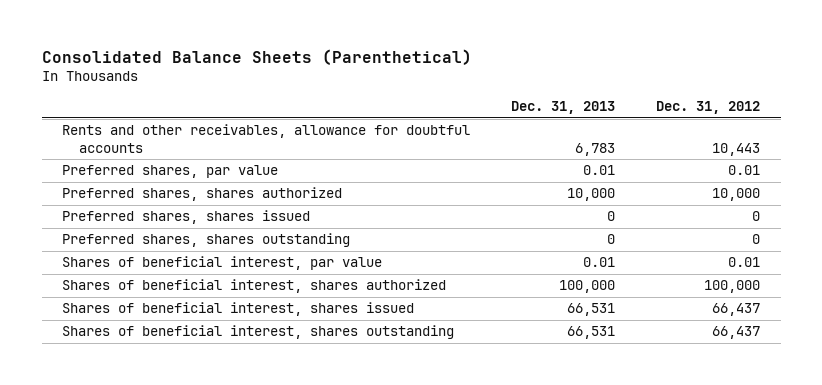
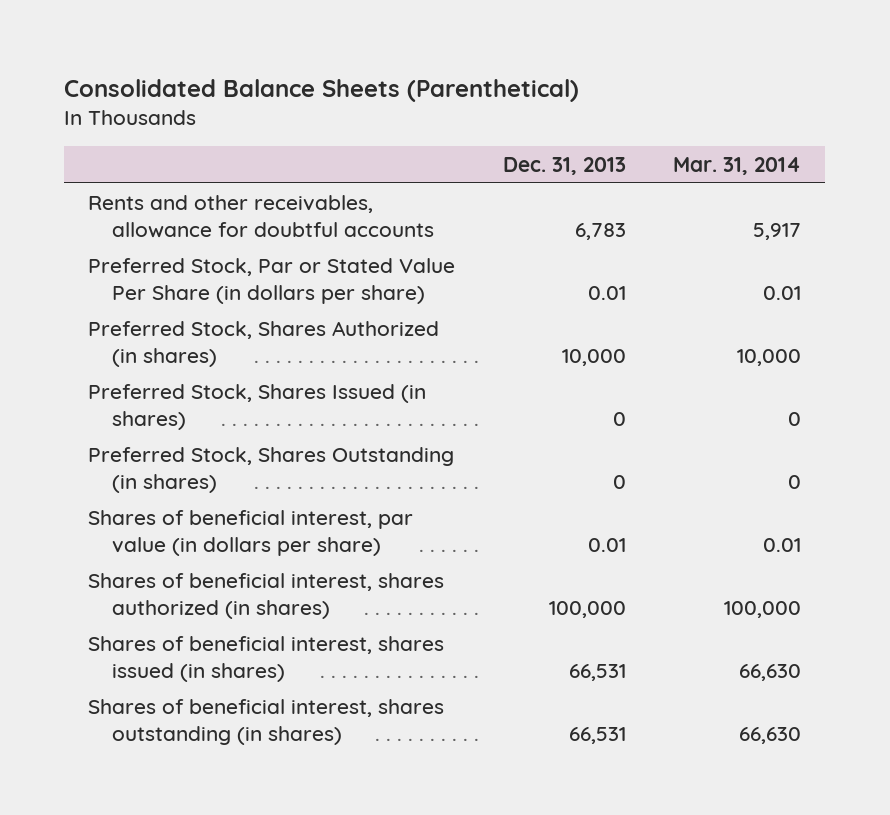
[656,101,761,115] Dec. 31, 2012 -> none
none -> [673,156,802,175] Mar. 31, 2014
[62,165,279,179] Preferred shares, par value -> [88,257,456,304] Preferred Stock, Par or Stated Value Per Share (in dollars per share)
[62,187,343,202] Preferred shares, shares authorized -> [88,320,440,367] Preferred Stock, Shares Authorized (in shares)
[62,210,311,225] Preferred shares, shares issued -> [88,383,427,430] Preferred Stock, Shares Issued (in shares)
[62,233,351,248] Preferred shares, shares outstanding -> [88,446,455,493] Preferred Stock, Shares Outstanding (in shares)
[62,256,383,271] Shares of beneficial interest, par value -> [88,509,414,556] Shares of beneficial interest, par value (in dollars per share)
[62,279,447,294] Shares of beneficial interest, shares authorized -> [88,572,445,619] Shares of beneficial interest, shares authorized (in shares)
[62,302,415,317] Shares of beneficial interest, shares issued -> [88,635,445,682] Shares of beneficial interest, shares issued (in shares)
[62,325,455,340] Shares of beneficial interest, shares outstanding -> [88,698,445,745] Shares of beneficial interest, shares outstanding (in shares)

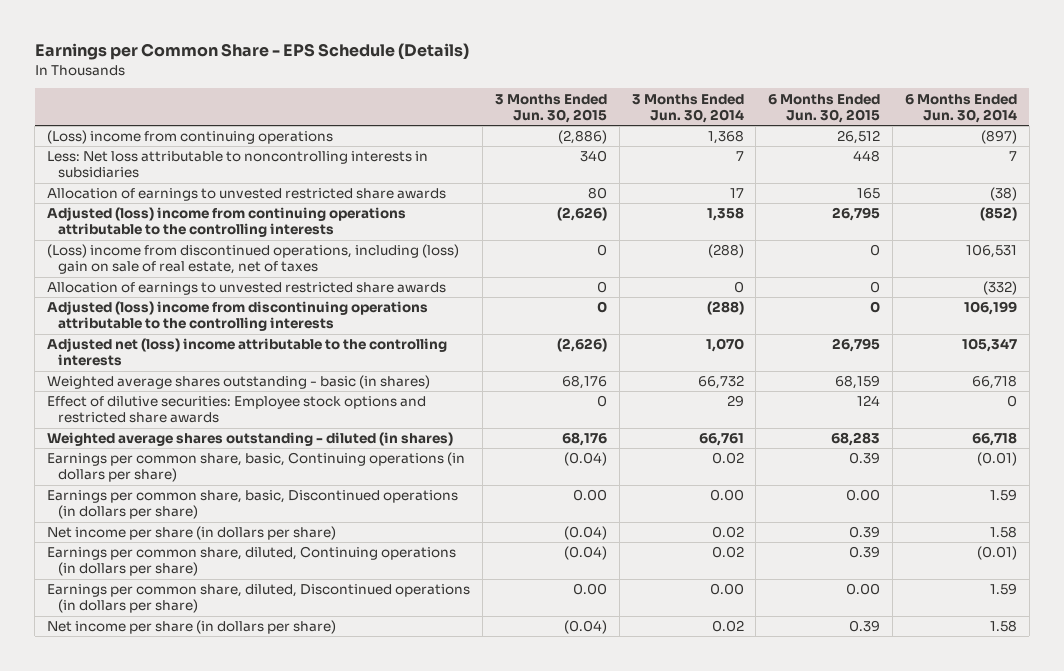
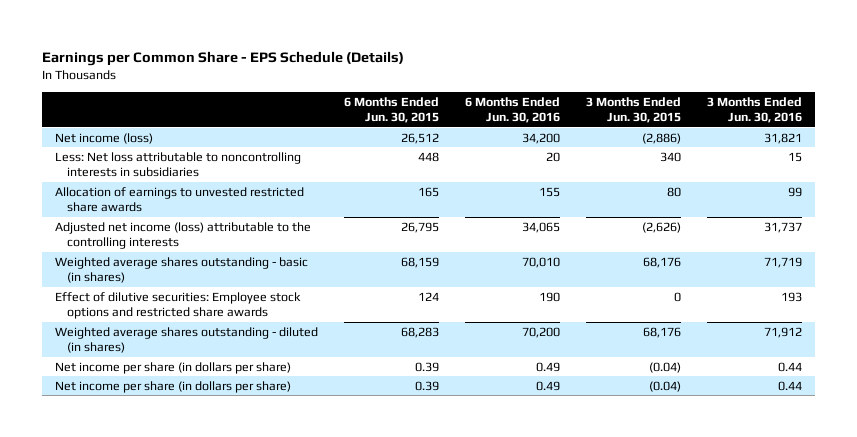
[631,93,744,123] 3 Months Ended Jun. 30, 2014 -> none
[904,93,1017,123] 6 Months Ended Jun. 30, 2014 -> none
none -> [465,96,561,124] 6 Months Ended Jun. 30, 2016
none -> [707,96,803,124] 3 Months Ended Jun. 30, 2016
[47,130,334,145] (Loss) income from continuing operations -> [55,132,154,144] Net income (loss)
[47,207,407,238] Adjusted (loss) income from continuing operations attributable to the controlling interests -> none
[47,244,460,275] (Loss) income from discontinued operations, including (loss) gain on sale of real estate, net of taxes -> none
[47,282,447,296] Allocation of earnings to unvested restricted share awards -> none
[47,301,429,332] Adjusted (loss) income from discontinuing operations attributable to the controlling interests -> none
[47,338,448,367] Adjusted net (loss) income attributable to the controlling interests -> [55,221,312,250] Adjusted net income (loss) attributable to the controlling interests
[47,452,466,483] Earnings per common share, basic, Continuing operations (in dollars per share) -> none
[47,490,459,520] Earnings per common share, basic, Discontinued operations (in dollars per share) -> none
[47,546,457,577] Earnings per common share, diluted, Continuing operations (in dollars per share) -> none
[47,584,471,614] Earnings per common share, diluted, Discontinued operations (in dollars per share) -> none

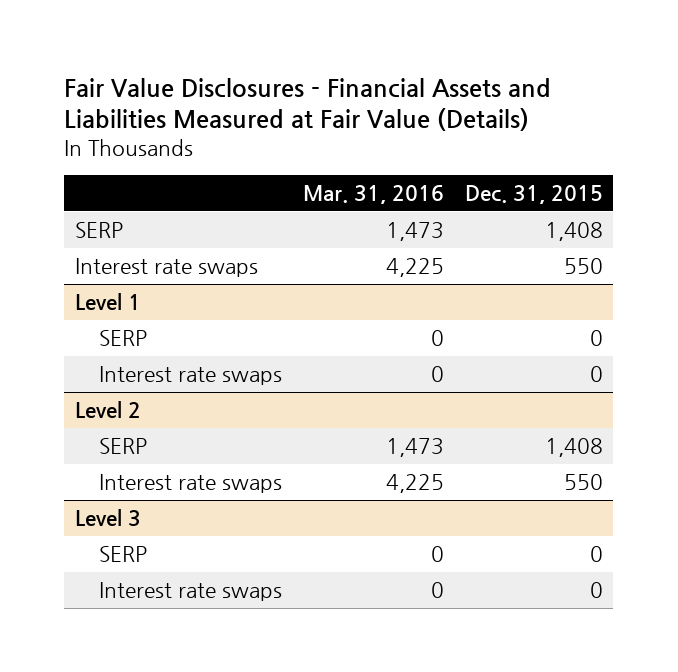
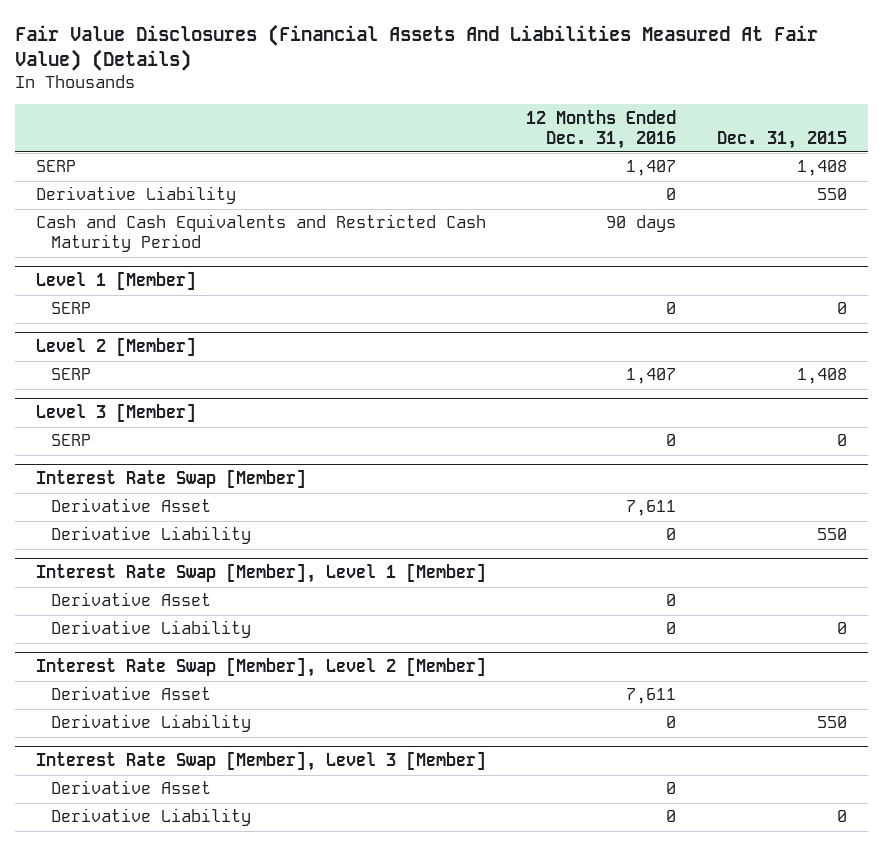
[64,77,552,132] Fair Value Disclosures - Financial Assets and Liabilities Measured at Fair Value (Details) -> [15,23,819,72] Fair Value Disclosures (Financial Assets And Liabilities Measured At Fair Value) (Details)
[303,185,445,205] Mar. 31, 2016 -> none
none -> [526,109,677,149] 12 Months Ended Dec. 31, 2016
[74,258,258,278] Interest rate swaps -> [35,186,236,205] Derivative Liability
none -> [35,214,486,253] Cash and Cash Equivalents and Restricted Cash Maturity Period
[74,293,141,311] Level 1 -> [35,271,196,291] Level 1 [Member]
[99,366,283,386] Interest rate swaps -> none
[74,401,141,419] Level 2 -> [35,337,196,357] Level 2 [Member]
[99,474,283,494] Interest rate swaps -> none
[74,509,141,527] Level 3 -> [35,403,196,423] Level 3 [Member]
[99,582,283,602] Interest rate swaps -> none
none -> [35,469,306,489] Interest Rate Swap [Member]
none -> [50,498,211,513] Derivative Asset
none -> [50,526,251,545] Derivative Liability
none -> [35,563,486,584] Interest Rate Swap [Member], Level 1 [Member]
none -> [50,592,211,607] Derivative Asset
none -> [50,620,251,639] Derivative Liability
none -> [35,657,486,678] Interest Rate Swap [Member], Level 2 [Member]
none -> [50,686,211,701] Derivative Asset
none -> [50,714,251,733] Derivative Liability
none -> [35,751,486,772] Interest Rate Swap [Member], Level 3 [Member]
none -> [50,780,211,795] Derivative Asset
none -> [50,808,251,827] Derivative Liability

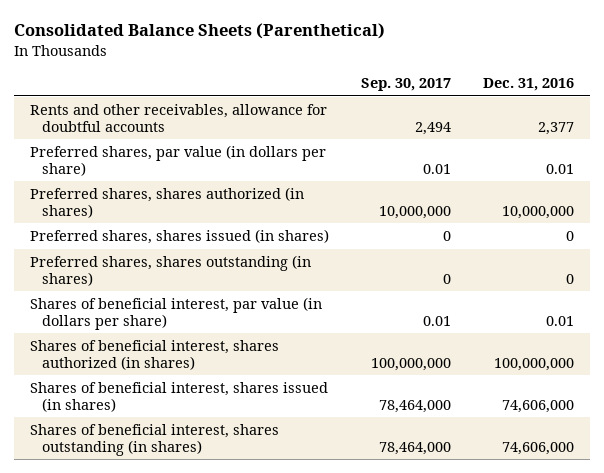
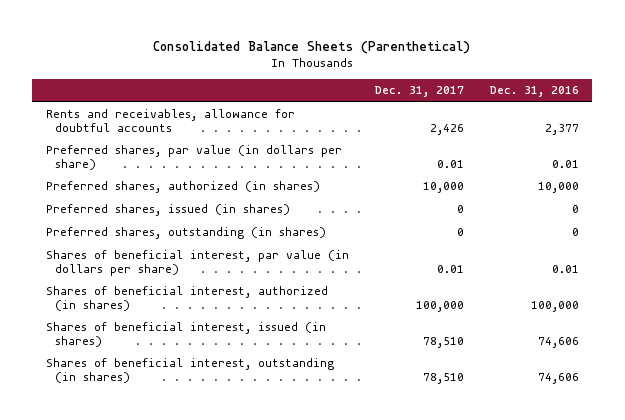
[361,78,452,92] Sep. 30, 2017 -> none
none -> [374,86,464,98] Dec. 31, 2017
[30,103,328,132] Rents and other receivables, allowance for doubtful accounts -> [45,109,295,133] Rents and receivables, allowance for doubtful accounts
[30,186,305,218] Preferred shares, shares authorized (in shares) -> [45,181,320,194] Preferred shares, authorized (in shares)
[501,205,574,219] 10,000,000 -> [538,182,580,194] 10,000
[30,228,330,244] Preferred shares, shares issued (in shares) -> [45,204,290,217] Preferred shares, issued (in shares)
[30,254,312,286] Preferred shares, shares outstanding (in shares) -> [45,227,326,240] Preferred shares, outstanding (in shares)
[30,339,280,370] Shares of beneficial interest, shares authorized (in shares) -> [45,286,328,312] Shares of beneficial interest, authorized (in shares)
[493,357,574,371] 100,000,000 -> [531,301,580,313] 100,000
[30,381,329,412] Shares of beneficial interest, shares issued (in shares) -> [45,322,326,348] Shares of beneficial interest, issued (in shares)
[501,399,574,413] 74,606,000 -> [538,337,580,349] 74,606
[30,423,280,456] Shares of beneficial interest, shares outstanding (in shares) -> [45,358,334,384] Shares of beneficial interest, outstanding (in shares)
[501,441,574,455] 74,606,000 -> [538,373,580,385] 74,606

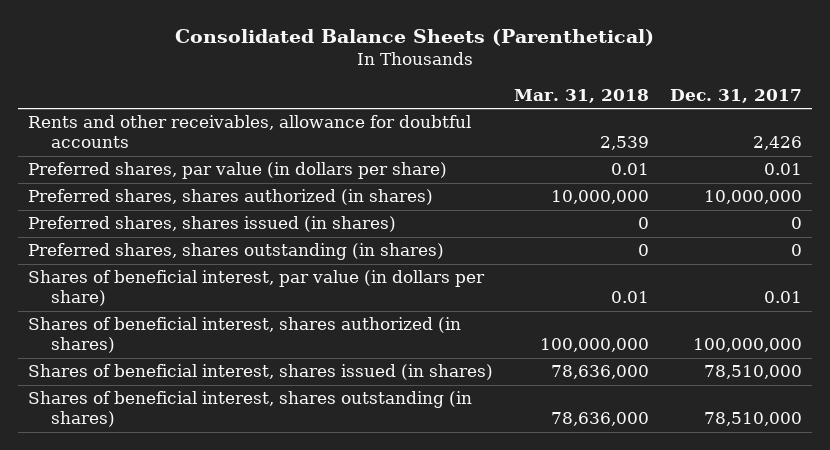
[490,86,580,98] Dec. 31, 2016 -> none
none -> [513,88,649,103] Mar. 31, 2018
[45,109,295,133] Rents and receivables, allowance for doubtful accounts -> [28,115,472,149] Rents and other receivables, allowance for doubtful accounts
[45,181,320,194] Preferred shares, authorized (in shares) -> [28,189,434,206] Preferred shares, shares authorized (in shares)
[422,182,464,194] 10,000 -> [703,190,802,205] 10,000,000
[45,204,290,217] Preferred shares, issued (in shares) -> [28,216,397,233] Preferred shares, shares issued (in shares)
[45,227,326,240] Preferred shares, outstanding (in shares) -> [28,243,445,261] Preferred shares, shares outstanding (in shares)
[45,286,328,312] Shares of beneficial interest, authorized (in shares) -> [28,317,462,354] Shares of beneficial interest, shares authorized (in shares)
[415,301,464,313] 100,000 -> [692,338,802,353] 100,000,000
[45,322,326,348] Shares of beneficial interest, issued (in shares) -> [28,364,494,381] Shares of beneficial interest, shares issued (in shares)
[422,337,464,349] 78,510 -> [703,365,802,380] 78,510,000
[45,358,334,384] Shares of beneficial interest, outstanding (in shares) -> [28,391,473,428] Shares of beneficial interest, shares outstanding (in shares)
[422,373,464,385] 78,510 -> [703,412,802,427] 78,510,000

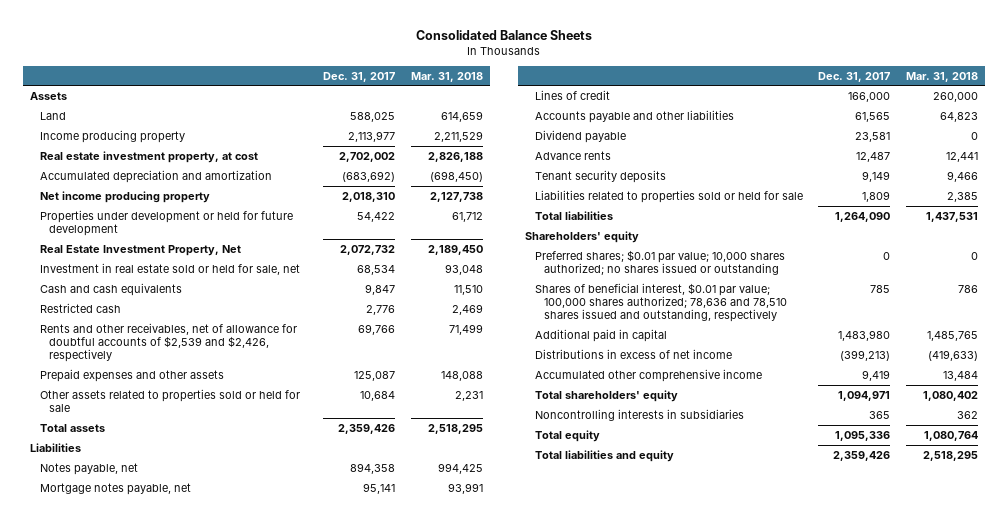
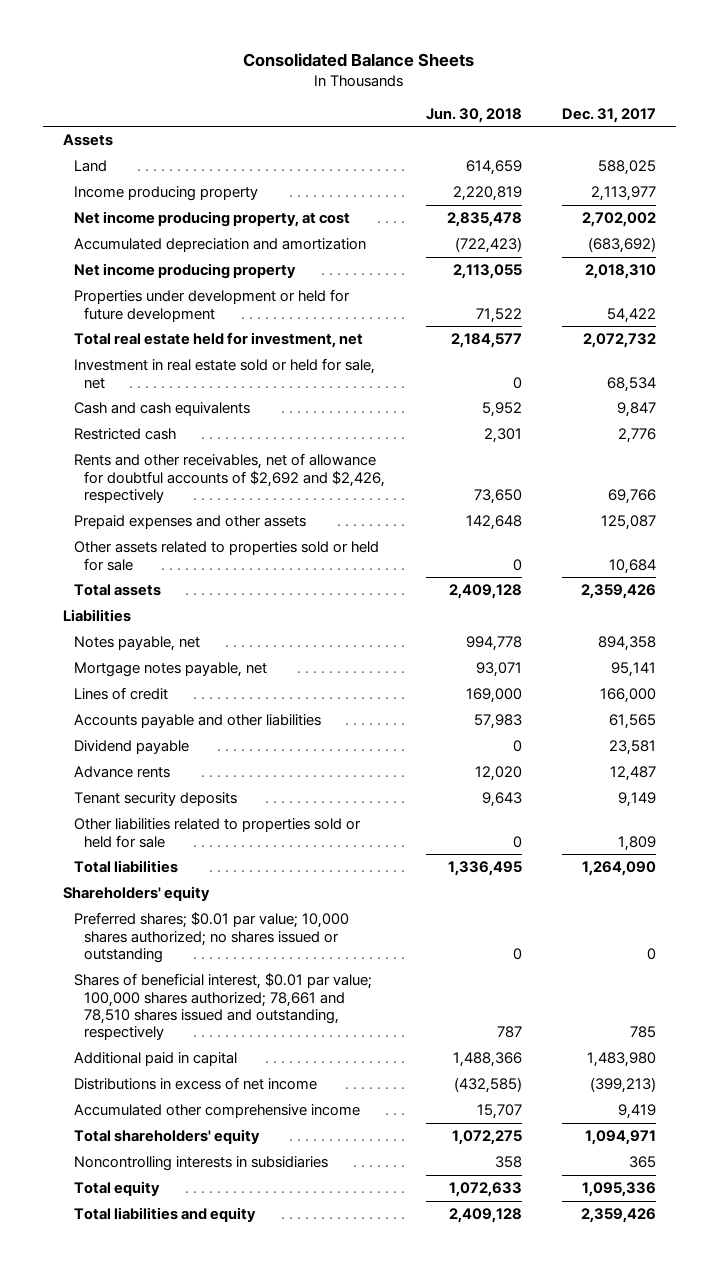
[410,71,483,82] Mar. 31, 2018 -> none
none -> [425,107,522,123] Jun. 30, 2018
[39,150,258,163] Real estate investment property, at cost -> [73,211,350,228] Net income producing property, at cost
[39,244,241,256] Real Estate Investment Property, Net -> [73,332,363,349] Total real estate held for investment, net
[39,322,297,363] Rents and other receivables, net of allowance for doubtful accounts of $2,539 and $2,426, respectively -> [73,453,386,504] Rents and other receivables, net of allowance for doubtful accounts of $2,692 and $2,426, respectively
[534,189,803,203] Liabilities related to properties sold or held for sale -> [73,818,361,848] Other liabilities related to properties sold or held for sale
[534,282,788,323] Shares of beneficial interest, $0.01 par value; 100,000 shares authorized; 78,636 and 78,510 shares issued and outstanding, respectively -> [73,973,372,1041] Shares of beneficial interest, $0.01 par value; 100,000 shares authorized; 78,661 and 78,510 shares issued and outstanding, respectively

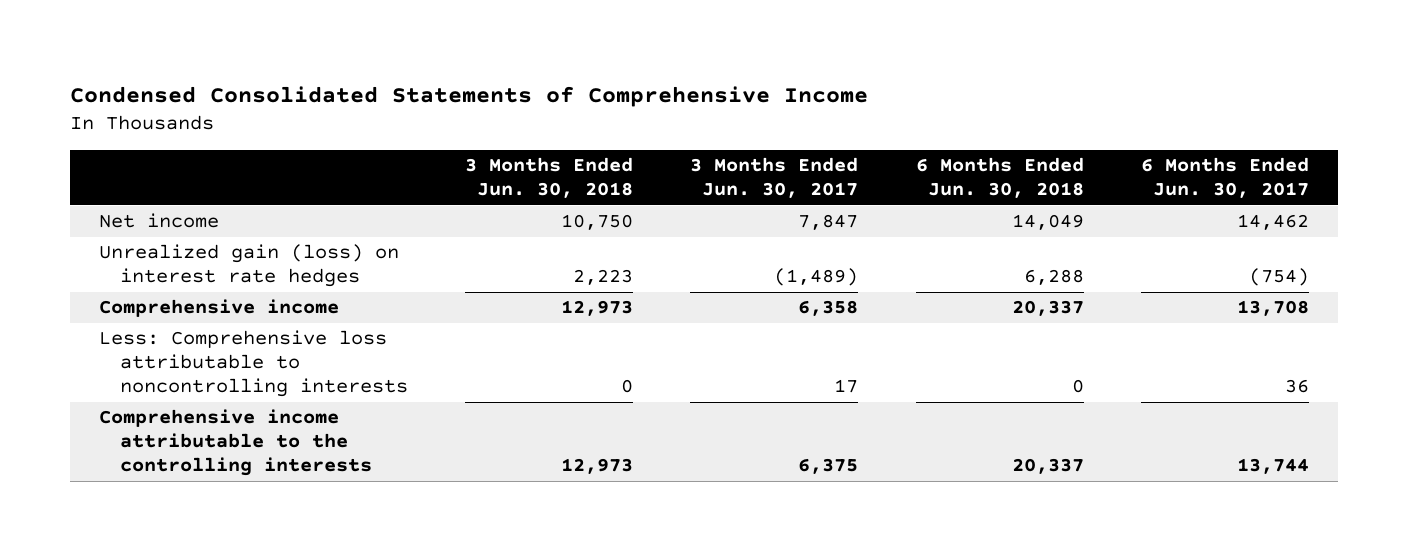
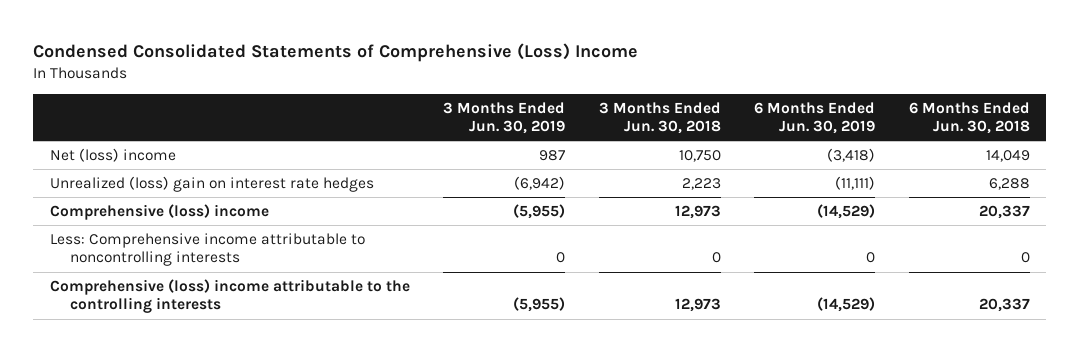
[70,86,869,108] Condensed Consolidated Statements of Comprehensive Income -> [33,43,639,63] Condensed Consolidated Statements of Comprehensive (Loss) Income
[690,157,859,199] 3 Months Ended Jun. 30, 2017 -> none
[1141,157,1310,199] 6 Months Ended Jun. 30, 2017 -> none
none -> [443,101,566,134] 3 Months Ended Jun. 30, 2019
none -> [754,101,876,134] 6 Months Ended Jun. 30, 2019
[99,213,220,229] Net income -> [49,147,176,162] Net (loss) income
[99,244,400,288] Unrealized gain (loss) on interest rate hedges -> [49,175,374,192] Unrealized (loss) gain on interest rate hedges
[99,299,340,318] Comprehensive income -> [49,203,269,220] Comprehensive (loss) income
[99,330,408,398] Less: Comprehensive loss attributable to noncontrolling interests -> [49,232,365,267] Less: Comprehensive income attributable to noncontrolling interests
[99,409,372,477] Comprehensive income attributable to the controlling interests -> [49,278,410,314] Comprehensive (loss) income attributable to the controlling interests

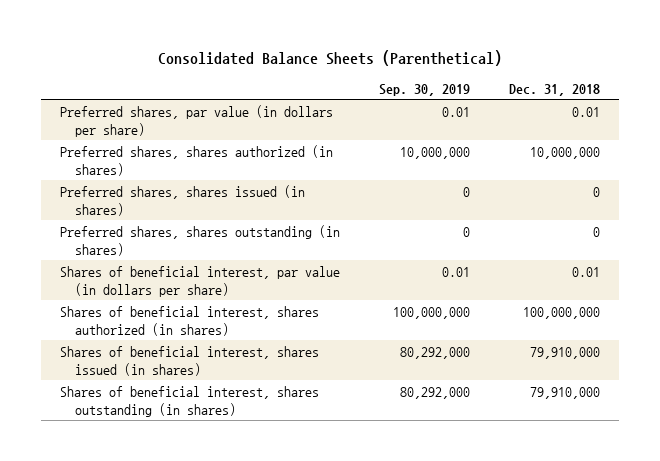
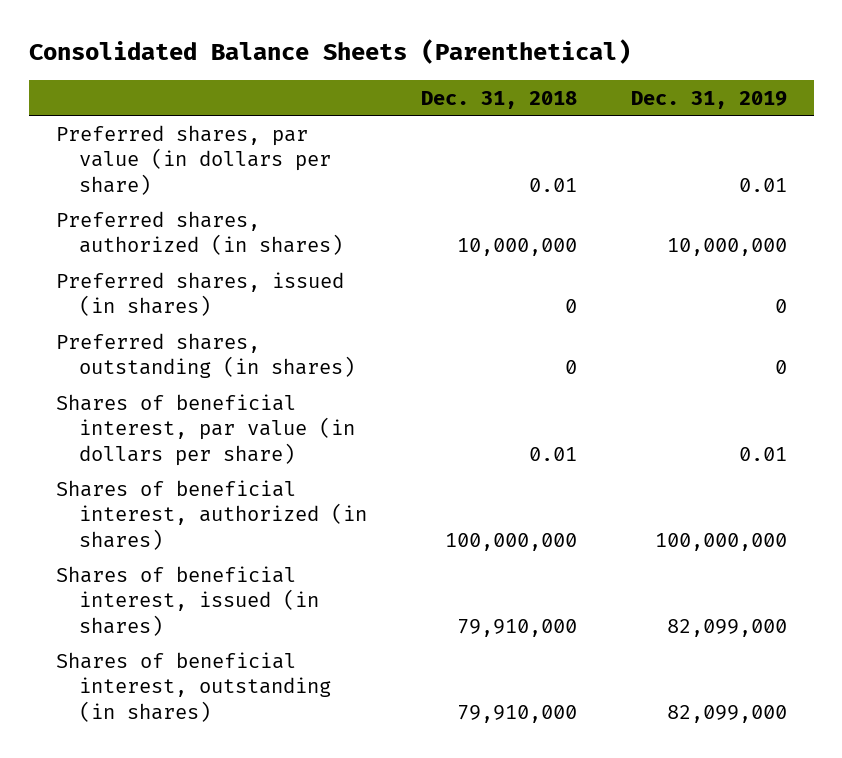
[379,83,471,96] Sep. 30, 2019 -> none
none -> [630,90,787,109] Dec. 31, 2019
[60,144,334,176] Preferred shares, shares authorized (in shares) -> [55,210,344,256] Preferred shares, authorized (in shares)
[60,184,306,216] Preferred shares, shares issued (in shares) -> [55,271,344,317] Preferred shares, issued (in shares)
[60,224,341,256] Preferred shares, shares outstanding (in shares) -> [55,332,356,379] Preferred shares, outstanding (in shares)
[60,305,320,336] Shares of beneficial interest, shares authorized (in shares) -> [55,479,368,550] Shares of beneficial interest, authorized (in shares)
[60,345,320,376] Shares of beneficial interest, shares issued (in shares) -> [55,565,320,636] Shares of beneficial interest, issued (in shares)
[60,385,320,417] Shares of beneficial interest, shares outstanding (in shares) -> [55,651,332,722] Shares of beneficial interest, outstanding (in shares)

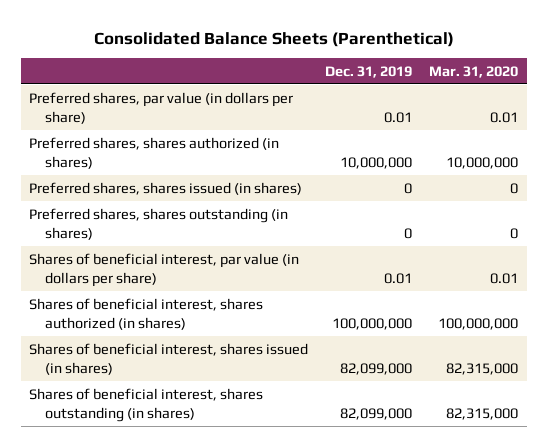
[420,90,577,109] Dec. 31, 2018 -> none
none -> [429,65,519,78] Mar. 31, 2020
[55,210,344,256] Preferred shares, authorized (in shares) -> [29,136,280,169] Preferred shares, shares authorized (in shares)
[55,271,344,317] Preferred shares, issued (in shares) -> [29,181,303,195] Preferred shares, shares issued (in shares)
[55,332,356,379] Preferred shares, outstanding (in shares) -> [29,207,289,240] Preferred shares, shares outstanding (in shares)
[55,479,368,550] Shares of beneficial interest, authorized (in shares) -> [29,297,264,330] Shares of beneficial interest, shares authorized (in shares)
[55,565,320,636] Shares of beneficial interest, issued (in shares) -> [29,342,309,375] Shares of beneficial interest, shares issued (in shares)
[55,651,332,722] Shares of beneficial interest, outstanding (in shares) -> [29,387,264,422] Shares of beneficial interest, shares outstanding (in shares)

